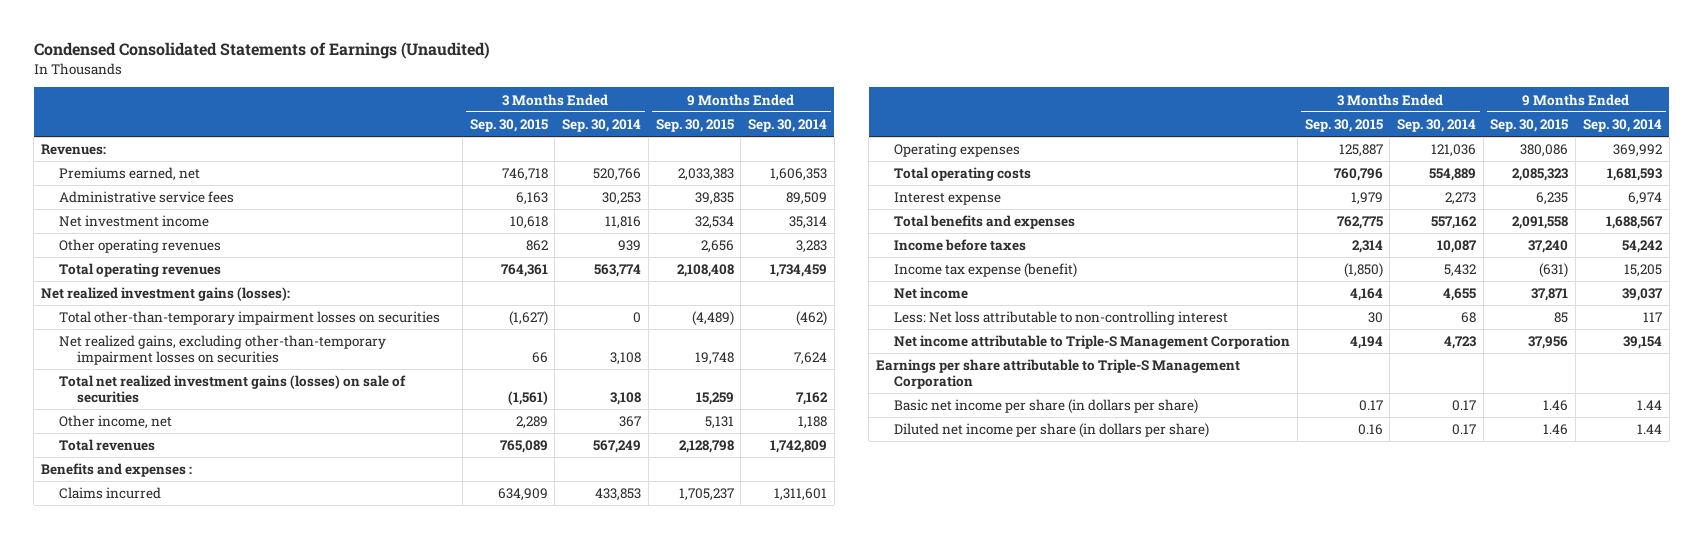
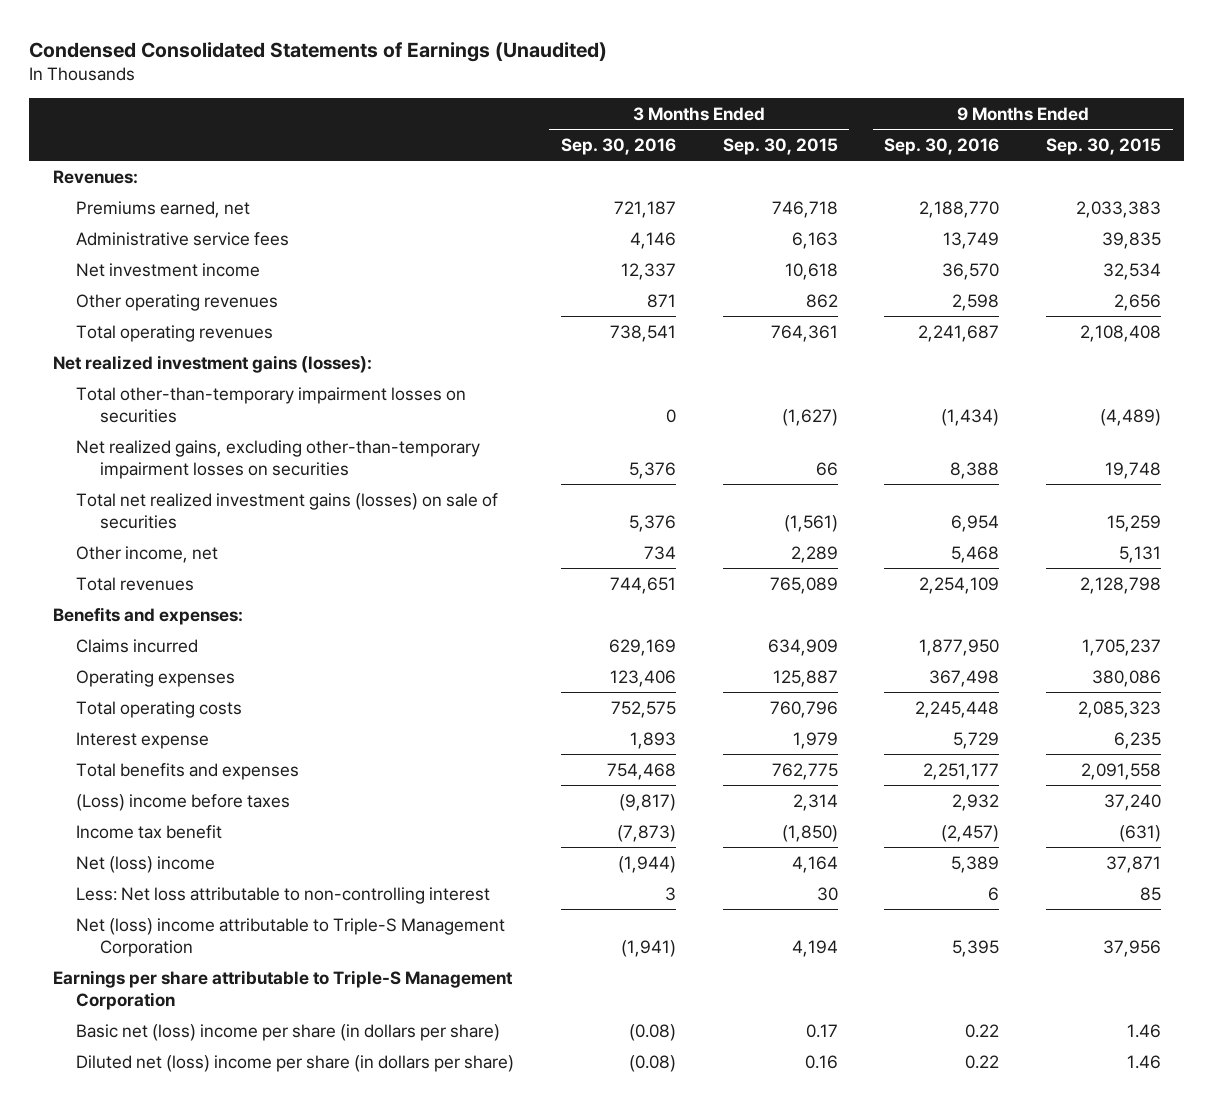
[562,118,642,132] Sep. 30, 2014 -> none
[748,118,828,132] Sep. 30, 2014 -> none
none -> [560,138,676,156] Sep. 30, 2016
none -> [884,138,1000,156] Sep. 30, 2016
[41,463,193,478] Benefits and expenses : -> [52,606,243,625] Benefits and expenses:
[894,239,1027,252] Income before taxes -> [76,793,291,811] (Loss) income before taxes
[894,263,1078,279] Income tax expense (benefit) -> [76,824,223,839] Income tax benefit
[894,287,969,300] Net income -> [76,855,216,873] Net (loss) income
[894,335,1291,350] Net income attributable to Triple-S Management Corporation -> [76,917,506,957] Net (loss) income attributable to Triple-S Management Corporation
[894,399,1199,415] Basic net income per share (in dollars per share) -> [76,1023,501,1041] Basic net (loss) income per share (in dollars per share)
[894,423,1210,439] Diluted net income per share (in dollars per share) -> [76,1054,515,1072] Diluted net (loss) income per share (in dollars per share)

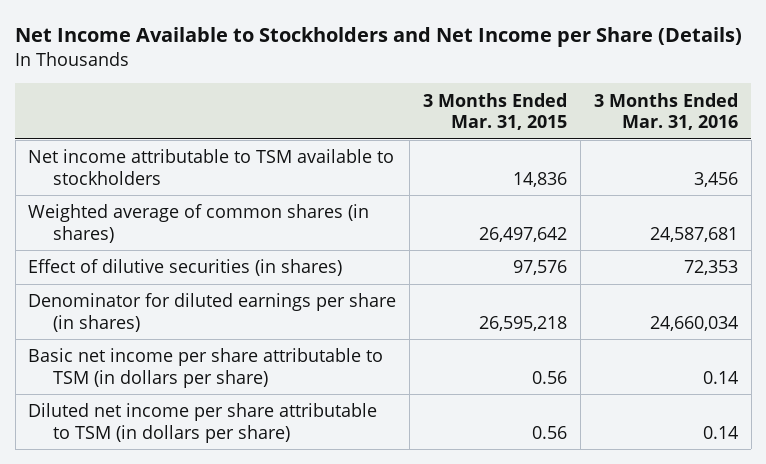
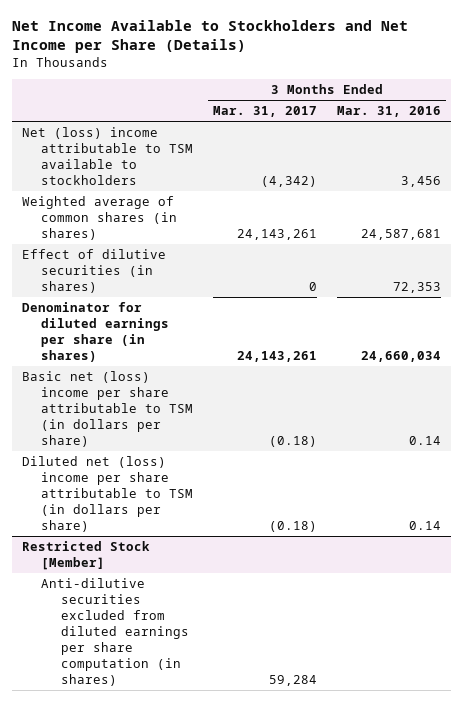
[423,92,568,130] 3 Months Ended Mar. 31, 2015 -> none
none -> [213,106,318,118] Mar. 31, 2017
[28,149,395,185] Net income attributable to TSM available to stockholders -> [21,126,194,185] Net (loss) income attributable to TSM available to stockholders
[28,348,384,388] Basic net income per share attributable to TSM (in dollars per share) -> [21,370,194,447] Basic net (loss) income per share attributable to TSM (in dollars per share)
[28,403,378,443] Diluted net income per share attributable to TSM (in dollars per share) -> [21,455,194,532] Diluted net (loss) income per share attributable to TSM (in dollars per share)
none -> [21,540,150,570] Restricted Stock [Member]
none -> [41,577,189,686] Anti-dilutive securities excluded from diluted earnings per share computation (in shares)

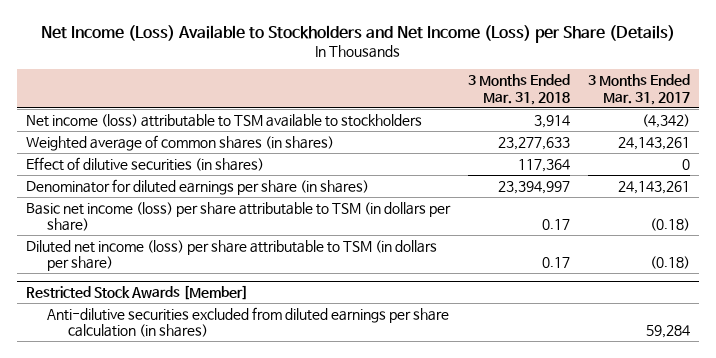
[11,19,408,54] Net Income Available to Stockholders and Net Income per Share (Details) -> [40,24,675,43] Net Income (Loss) Available to Stockholders and Net Income (Loss) per Share (Details)
[337,106,442,118] Mar. 31, 2016 -> none
none -> [467,73,570,105] 3 Months Ended Mar. 31, 2018
[21,126,194,185] Net (loss) income attributable to TSM available to stockholders -> [26,113,423,127] Net income (loss) attributable to TSM available to stockholders
[21,370,194,447] Basic net (loss) income per share attributable to TSM (in dollars per share) -> [26,201,452,232] Basic net income (loss) per share attributable to TSM (in dollars per share)
[21,455,194,532] Diluted net (loss) income per share attributable to TSM (in dollars per share) -> [26,239,438,272] Diluted net income (loss) per share attributable to TSM (in dollars per share)
[21,540,150,570] Restricted Stock [Member] -> [26,284,249,300] Restricted Stock Awards [Member]
[41,577,189,686] Anti-dilutive securities excluded from diluted earnings per share computation (in shares) -> [47,306,450,338] Anti-dilutive securities excluded from diluted earnings per share calculation (in shares)

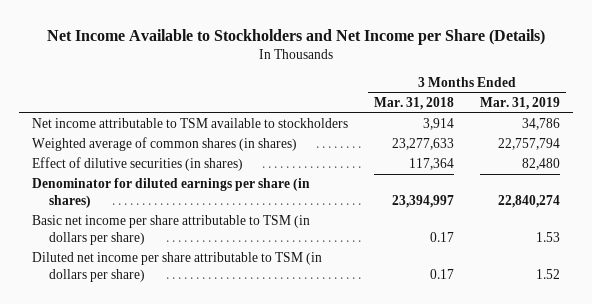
[40,24,675,43] Net Income (Loss) Available to Stockholders and Net Income (Loss) per Share (Details) -> [47,28,546,45] Net Income Available to Stockholders and Net Income per Share (Details)
[587,73,690,105] 3 Months Ended Mar. 31, 2017 -> none
none -> [479,97,560,111] Mar. 31, 2019
[26,113,423,127] Net income (loss) attributable to TSM available to stockholders -> [32,118,349,129] Net income attributable to TSM available to stockholders
[26,284,249,300] Restricted Stock Awards [Member] -> none
[47,306,450,338] Anti-dilutive securities excluded from diluted earnings per share calculation (in shares) -> none
[26,201,452,232] Basic net income (loss) per share attributable to TSM (in dollars per share) -> [32,215,311,245] Basic net income per share attributable to TSM (in dollars per share)
[26,239,438,272] Diluted net income (loss) per share attributable to TSM (in dollars per share) -> [32,252,323,282] Diluted net income per share attributable to TSM (in dollars per share)

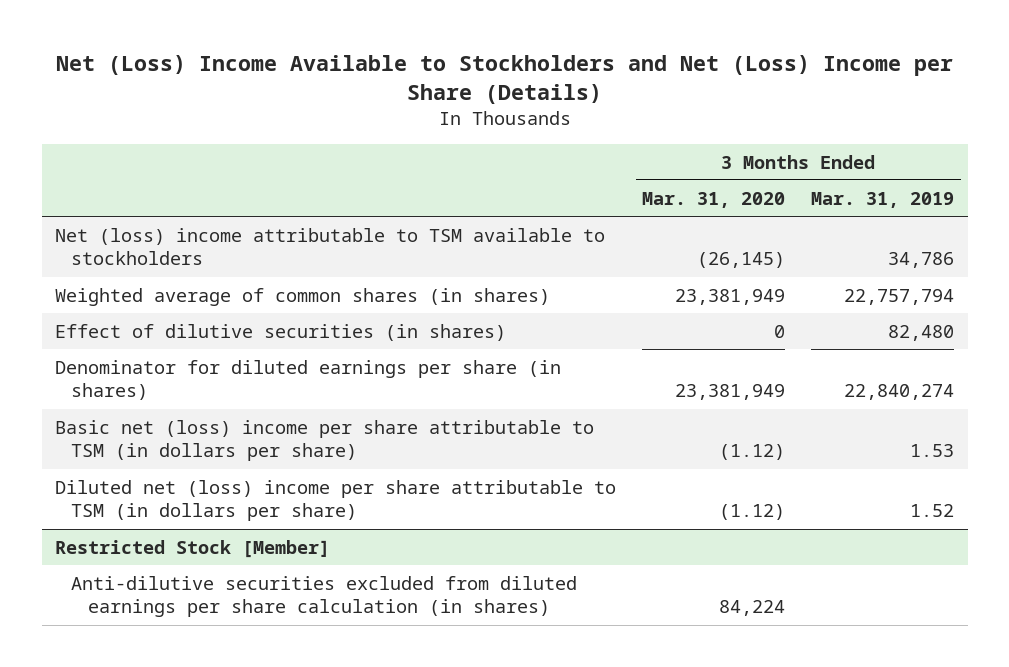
[47,28,546,45] Net Income Available to Stockholders and Net Income per Share (Details) -> [55,54,953,104] Net (Loss) Income Available to Stockholders and Net (Loss) Income per Share (Details)
[374,97,455,111] Mar. 31, 2018 -> none
none -> [642,191,786,208] Mar. 31, 2020
[32,118,349,129] Net income attributable to TSM available to stockholders -> [54,227,605,266] Net (loss) income attributable to TSM available to stockholders
[32,215,311,245] Basic net income per share attributable to TSM (in dollars per share) -> [54,419,594,462] Basic net (loss) income per share attributable to TSM (in dollars per share)
[32,252,323,282] Diluted net income per share attributable to TSM (in dollars per share) -> [54,479,616,522] Diluted net (loss) income per share attributable to TSM (in dollars per share)
none -> [54,539,330,558] Restricted Stock [Member]
none -> [71,575,578,618] Anti-dilutive securities excluded from diluted earnings per share calculation (in shares)

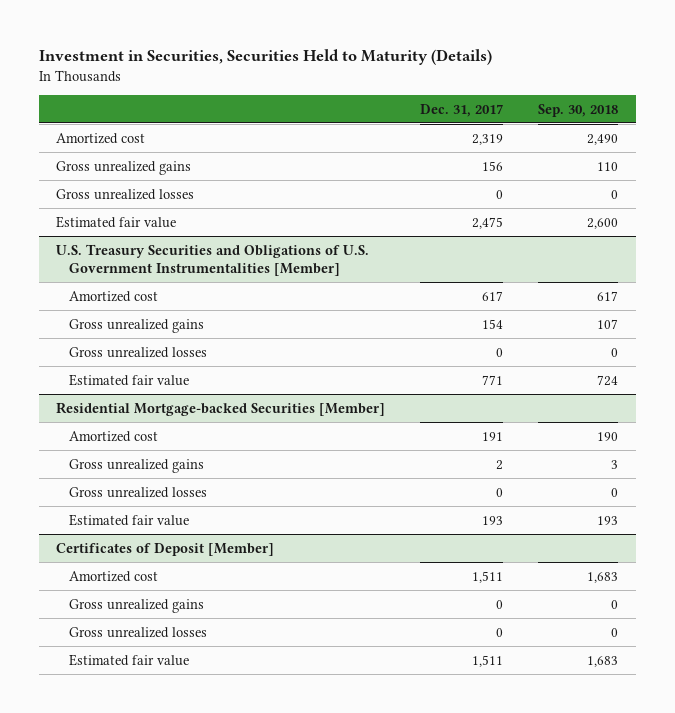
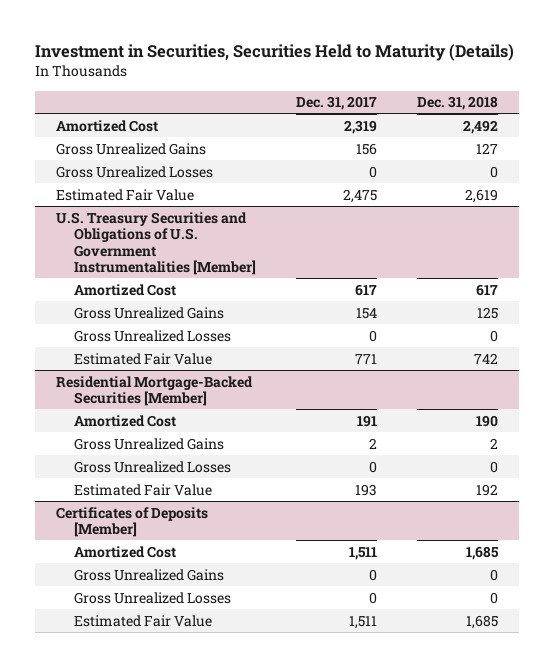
[538,103,619,117] Sep. 30, 2018 -> none
none -> [417,96,499,111] Dec. 31, 2018
[56,132,146,144] Amortized cost -> [55,119,158,132] Amortized Cost
[56,160,192,175] Gross unrealized gains -> [55,142,206,155] Gross Unrealized Gains
[56,188,195,200] Gross unrealized losses -> [55,165,213,178] Gross Unrealized Losses
[56,215,177,228] Estimated fair value -> [55,188,194,201] Estimated Fair Value
[68,290,158,302] Amortized cost -> [73,283,176,296] Amortized Cost
[68,318,204,333] Gross unrealized gains -> [73,306,224,319] Gross Unrealized Gains
[68,346,207,358] Gross unrealized losses -> [73,329,231,342] Gross Unrealized Losses
[68,373,189,386] Estimated fair value -> [73,352,212,365] Estimated Fair Value
[56,401,386,416] Residential Mortgage-backed Securities [Member] -> [55,375,253,407] Residential Mortgage-Backed Securities [Member]
[68,430,158,442] Amortized cost -> [73,414,176,427] Amortized Cost
[68,458,204,473] Gross unrealized gains -> [73,437,224,450] Gross Unrealized Gains
[68,486,207,498] Gross unrealized losses -> [73,460,231,473] Gross Unrealized Losses
[68,513,189,526] Estimated fair value -> [73,483,212,496] Estimated Fair Value
[56,542,275,556] Certificates of Deposit [Member] -> [55,506,208,538] Certificates of Deposits [Member]
[68,570,158,582] Amortized cost -> [73,545,176,558] Amortized Cost
[68,598,204,613] Gross unrealized gains -> [73,568,224,581] Gross Unrealized Gains
[68,626,207,638] Gross unrealized losses -> [73,591,231,604] Gross Unrealized Losses
[68,653,189,666] Estimated fair value -> [73,614,212,627] Estimated Fair Value

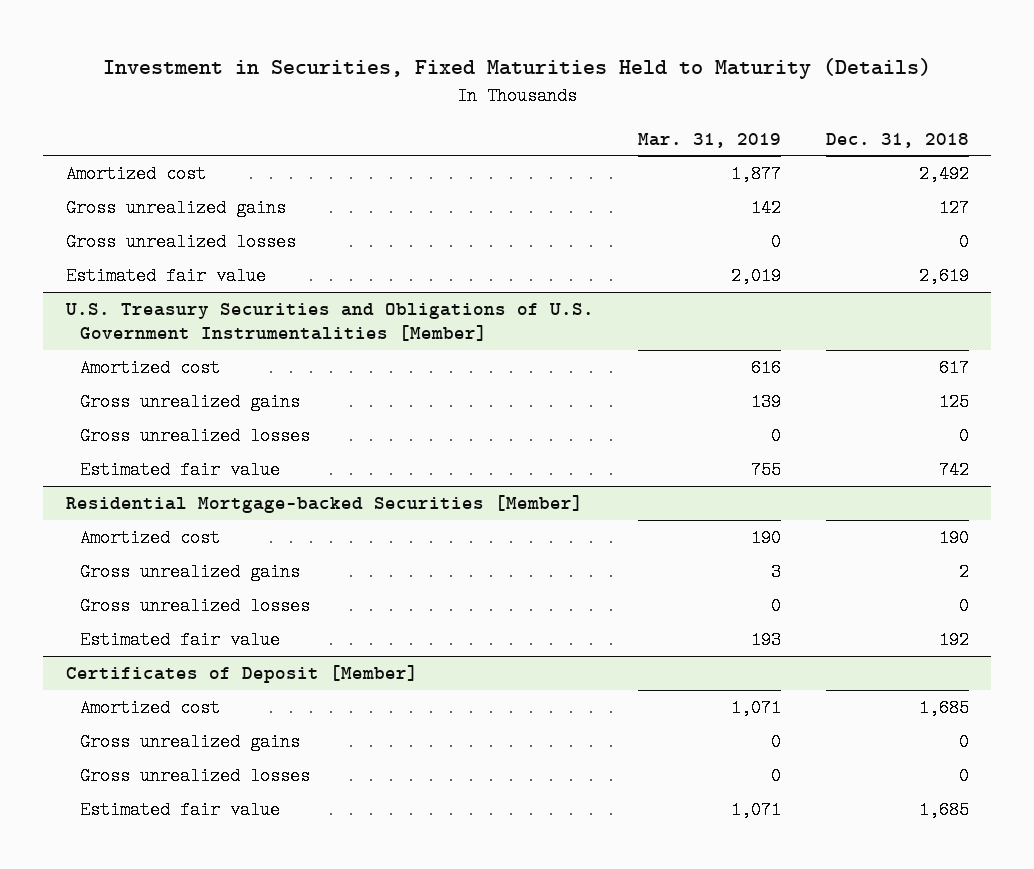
[35,44,515,62] Investment in Securities, Securities Held to Maturity (Details) -> [103,58,932,80] Investment in Securities, Fixed Maturities Held to Maturity (Details)
[295,96,377,111] Dec. 31, 2017 -> none
none -> [638,132,782,148] Mar. 31, 2019
[55,119,158,132] Amortized Cost -> [65,165,206,184] Amortized cost
[55,142,206,155] Gross Unrealized Gains -> [65,199,286,218] Gross unrealized gains
[55,165,213,178] Gross Unrealized Losses -> [65,233,296,252] Gross unrealized losses
[55,188,194,201] Estimated Fair Value -> [65,267,266,286] Estimated fair value
[73,283,176,296] Amortized Cost -> [80,359,221,378] Amortized cost
[73,306,224,319] Gross Unrealized Gains -> [80,393,301,412] Gross unrealized gains
[73,329,231,342] Gross Unrealized Losses -> [80,427,311,446] Gross unrealized losses
[73,352,212,365] Estimated Fair Value -> [80,461,281,480] Estimated fair value
[55,375,253,407] Residential Mortgage-Backed Securities [Member] -> [65,495,583,514] Residential Mortgage-backed Securities [Member]
[73,414,176,427] Amortized Cost -> [80,529,221,548] Amortized cost
[73,437,224,450] Gross Unrealized Gains -> [80,563,301,582] Gross unrealized gains
[73,460,231,473] Gross Unrealized Losses -> [80,597,311,616] Gross unrealized losses
[73,483,212,496] Estimated Fair Value -> [80,631,281,650] Estimated fair value
[55,506,208,538] Certificates of Deposits [Member] -> [65,665,418,684] Certificates of Deposit [Member]
[73,545,176,558] Amortized Cost -> [80,699,221,718] Amortized cost
[73,568,224,581] Gross Unrealized Gains -> [80,733,301,752] Gross unrealized gains
[73,591,231,604] Gross Unrealized Losses -> [80,767,311,786] Gross unrealized losses
[73,614,212,627] Estimated Fair Value -> [80,801,281,820] Estimated fair value

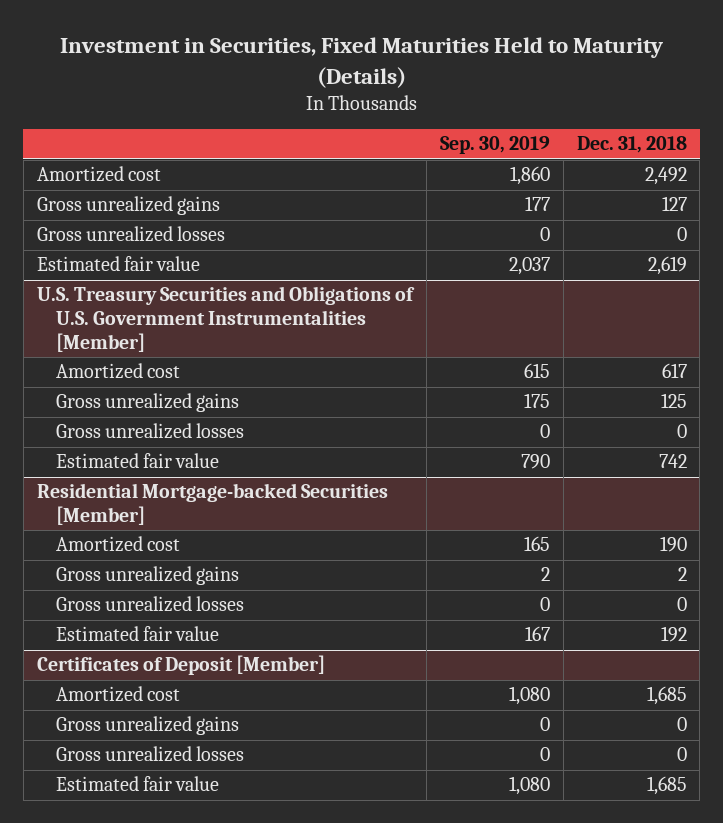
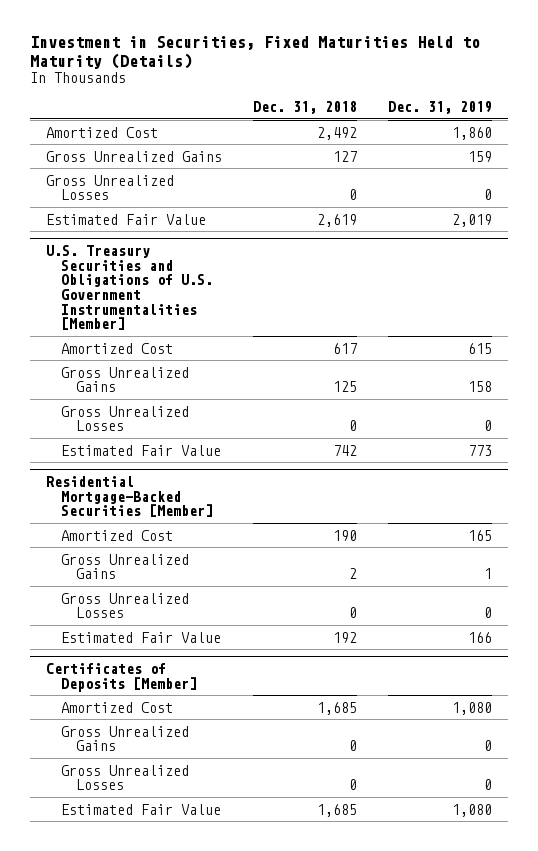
[439,136,550,155] Sep. 30, 2019 -> none
none -> [388,101,493,115] Dec. 31, 2019
[36,166,161,183] Amortized cost -> [45,126,158,138] Amortized Cost
[36,196,220,216] Gross unrealized gains -> [45,150,222,162] Gross Unrealized Gains
[36,226,225,243] Gross unrealized losses -> [45,174,174,201] Gross Unrealized Losses
[36,256,200,272] Estimated fair value -> [45,213,206,225] Estimated Fair Value
[56,363,181,380] Amortized cost -> [60,342,173,354] Amortized Cost
[56,393,240,413] Gross unrealized gains -> [60,366,189,393] Gross Unrealized Gains
[56,423,245,440] Gross unrealized losses -> [60,405,189,432] Gross Unrealized Losses
[56,453,220,469] Estimated fair value -> [60,444,221,456] Estimated Fair Value
[36,483,388,526] Residential Mortgage-backed Securities [Member] -> [45,475,213,518] Residential Mortgage-Backed Securities [Member]
[56,536,181,553] Amortized cost -> [60,529,173,541] Amortized Cost
[56,566,240,586] Gross unrealized gains -> [60,553,189,580] Gross Unrealized Gains
[56,596,245,613] Gross unrealized losses -> [60,592,189,619] Gross Unrealized Losses
[56,626,220,642] Estimated fair value -> [60,631,221,643] Estimated Fair Value
[36,655,325,676] Certificates of Deposit [Member] -> [45,662,197,692] Certificates of Deposits [Member]
[56,686,181,703] Amortized cost -> [60,701,173,713] Amortized Cost
[56,716,240,736] Gross unrealized gains -> [60,725,189,752] Gross Unrealized Gains
[56,746,245,763] Gross unrealized losses -> [60,764,189,791] Gross Unrealized Losses
[56,776,220,792] Estimated fair value -> [60,803,221,815] Estimated Fair Value

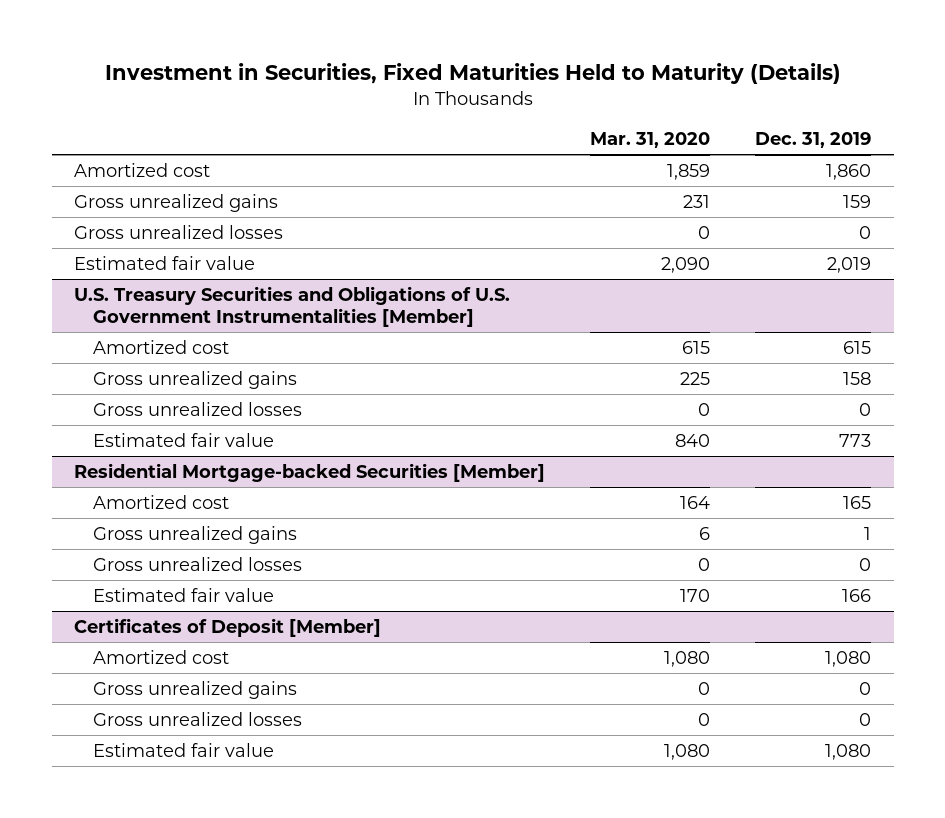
[252,101,357,115] Dec. 31, 2018 -> none
none -> [590,131,711,148] Mar. 31, 2020
[45,126,158,138] Amortized Cost -> [74,162,211,177] Amortized cost
[45,150,222,162] Gross Unrealized Gains -> [74,193,279,212] Gross unrealized gains
[45,174,174,201] Gross Unrealized Losses -> [74,224,284,239] Gross unrealized losses
[45,213,206,225] Estimated Fair Value -> [74,255,256,270] Estimated fair value
[60,342,173,354] Amortized Cost -> [93,339,230,354] Amortized cost
[60,366,189,393] Gross Unrealized Gains -> [93,370,298,389] Gross unrealized gains
[60,405,189,432] Gross Unrealized Losses -> [93,401,303,416] Gross unrealized losses
[60,444,221,456] Estimated Fair Value -> [93,432,275,447] Estimated fair value
[45,475,213,518] Residential Mortgage-Backed Securities [Member] -> [74,462,546,482] Residential Mortgage-backed Securities [Member]
[60,529,173,541] Amortized Cost -> [93,494,230,509] Amortized cost
[60,553,189,580] Gross Unrealized Gains -> [93,525,298,544] Gross unrealized gains
[60,592,189,619] Gross Unrealized Losses -> [93,556,303,571] Gross unrealized losses
[60,631,221,643] Estimated Fair Value -> [93,587,275,602] Estimated fair value
[45,662,197,692] Certificates of Deposits [Member] -> [74,617,382,637] Certificates of Deposit [Member]
[60,701,173,713] Amortized Cost -> [93,649,230,664] Amortized cost
[60,725,189,752] Gross Unrealized Gains -> [93,680,298,699] Gross unrealized gains
[60,764,189,791] Gross Unrealized Losses -> [93,711,303,726] Gross unrealized losses
[60,803,221,815] Estimated Fair Value -> [93,742,275,757] Estimated fair value

